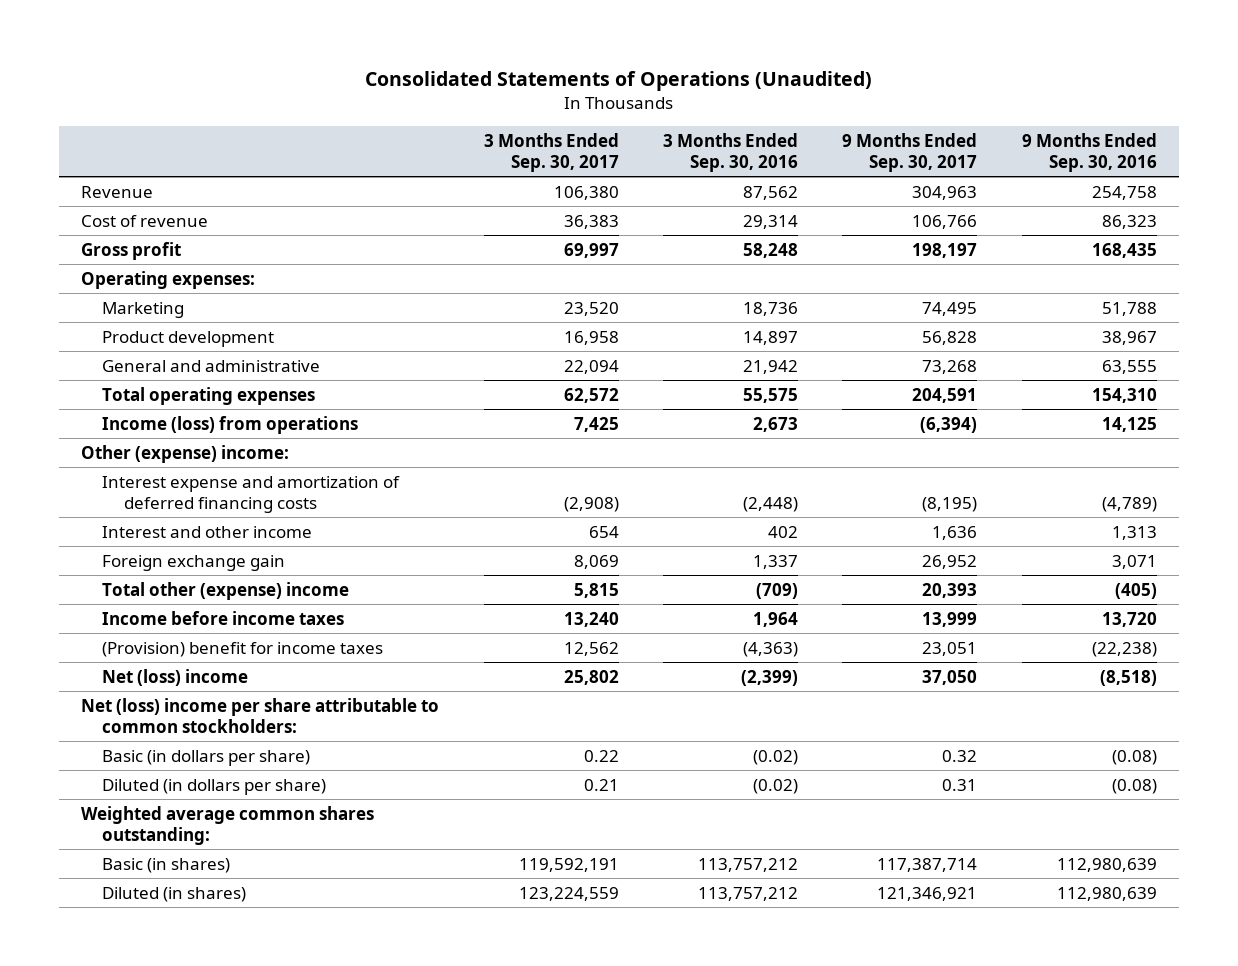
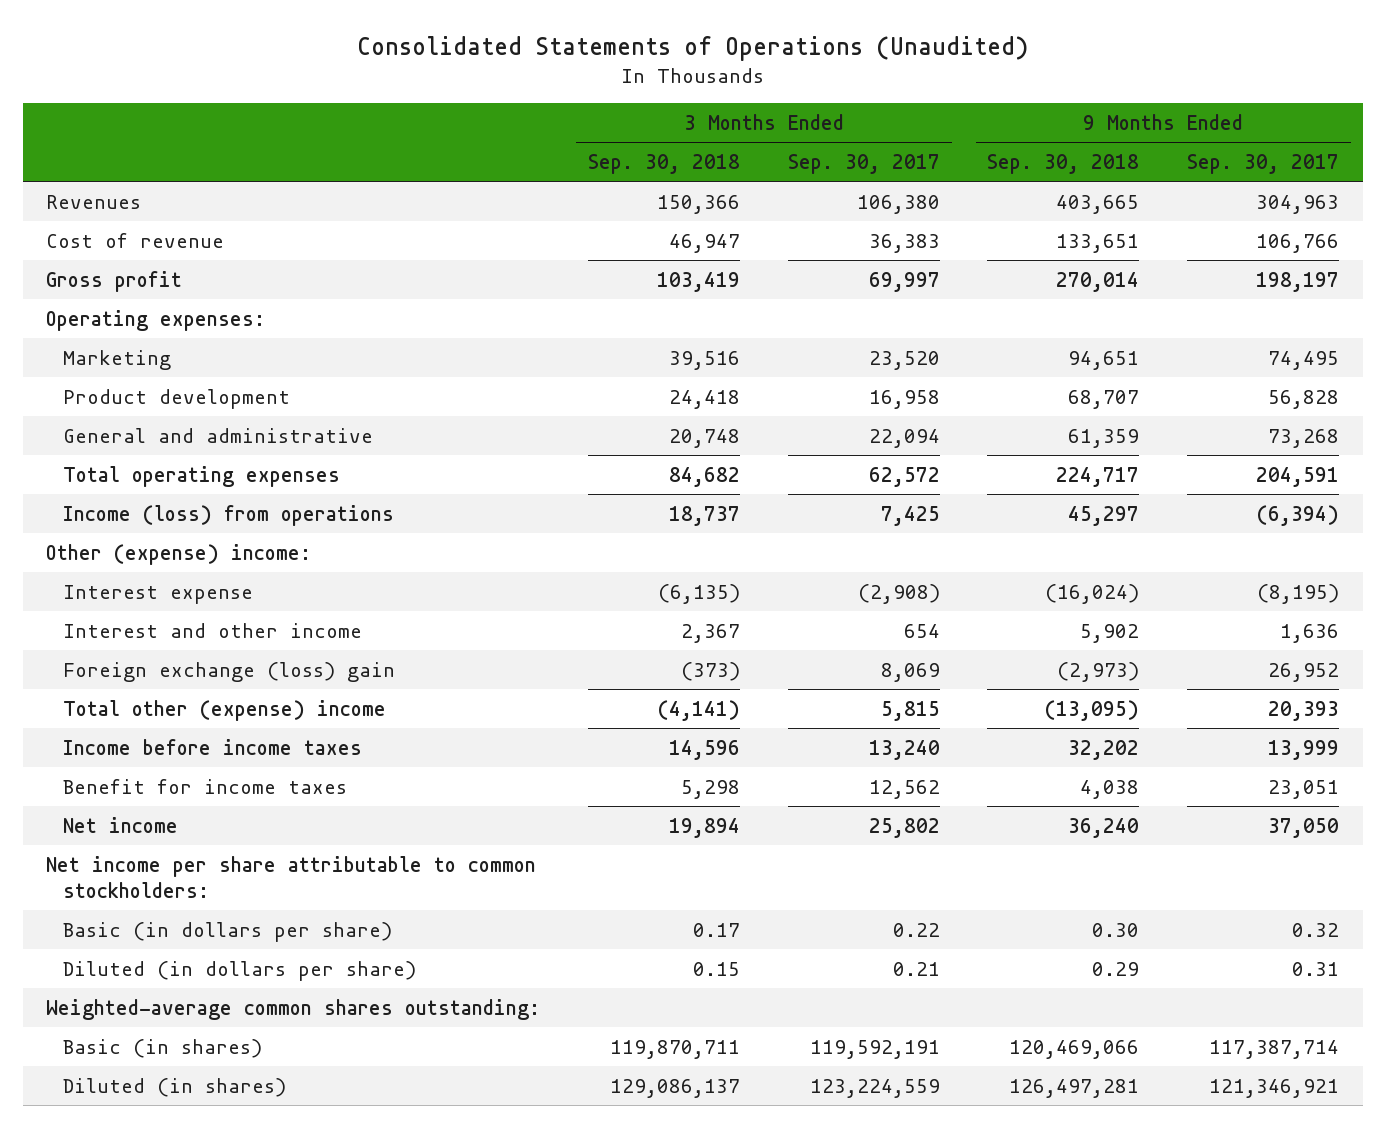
[663,132,799,172] 3 Months Ended Sep. 30, 2016 -> none
[1021,132,1157,172] 9 Months Ended Sep. 30, 2016 -> none
none -> [588,153,741,174] Sep. 30, 2018
none -> [987,153,1140,174] Sep. 30, 2018
[81,185,154,198] Revenue -> [46,194,142,209] Revenues
[102,475,401,513] Interest expense and amortization of deferred financing costs -> [62,584,253,604] Interest expense
[102,554,286,571] Foreign exchange gain -> [62,661,395,682] Foreign exchange (loss) gain
[102,641,384,657] (Provision) benefit for income taxes -> [62,778,347,794] Benefit for income taxes
[102,668,249,686] Net (loss) income -> [62,816,178,833] Net income
[81,697,440,733] Net (loss) income per share attributable to common stockholders: -> [46,855,537,899] Net income per share attributable to common stockholders:
[81,805,375,845] Weighted average common shares outstanding: -> [46,998,541,1020] Weighted-average common shares outstanding:

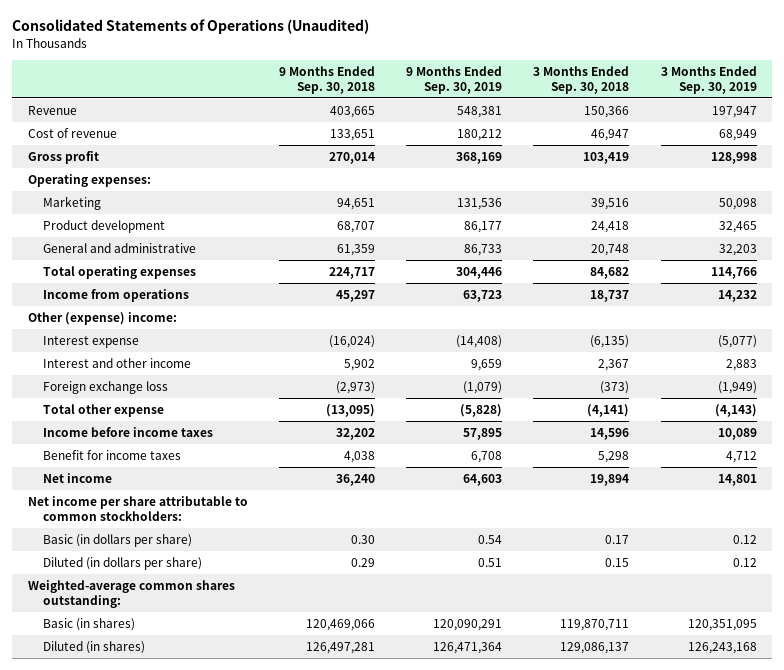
[787,153,940,174] Sep. 30, 2017 -> none
[1187,153,1340,174] Sep. 30, 2017 -> none
none -> [406,65,503,94] 9 Months Ended Sep. 30, 2019
none -> [660,65,757,94] 3 Months Ended Sep. 30, 2019
[46,194,142,209] Revenues -> [27,105,77,115] Revenue
[62,504,394,526] Income (loss) from operations -> [42,288,189,302] Income from operations
[62,661,395,682] Foreign exchange (loss) gain -> [42,380,168,394] Foreign exchange loss
[62,699,386,721] Total other (expense) income -> [42,403,164,417] Total other expense

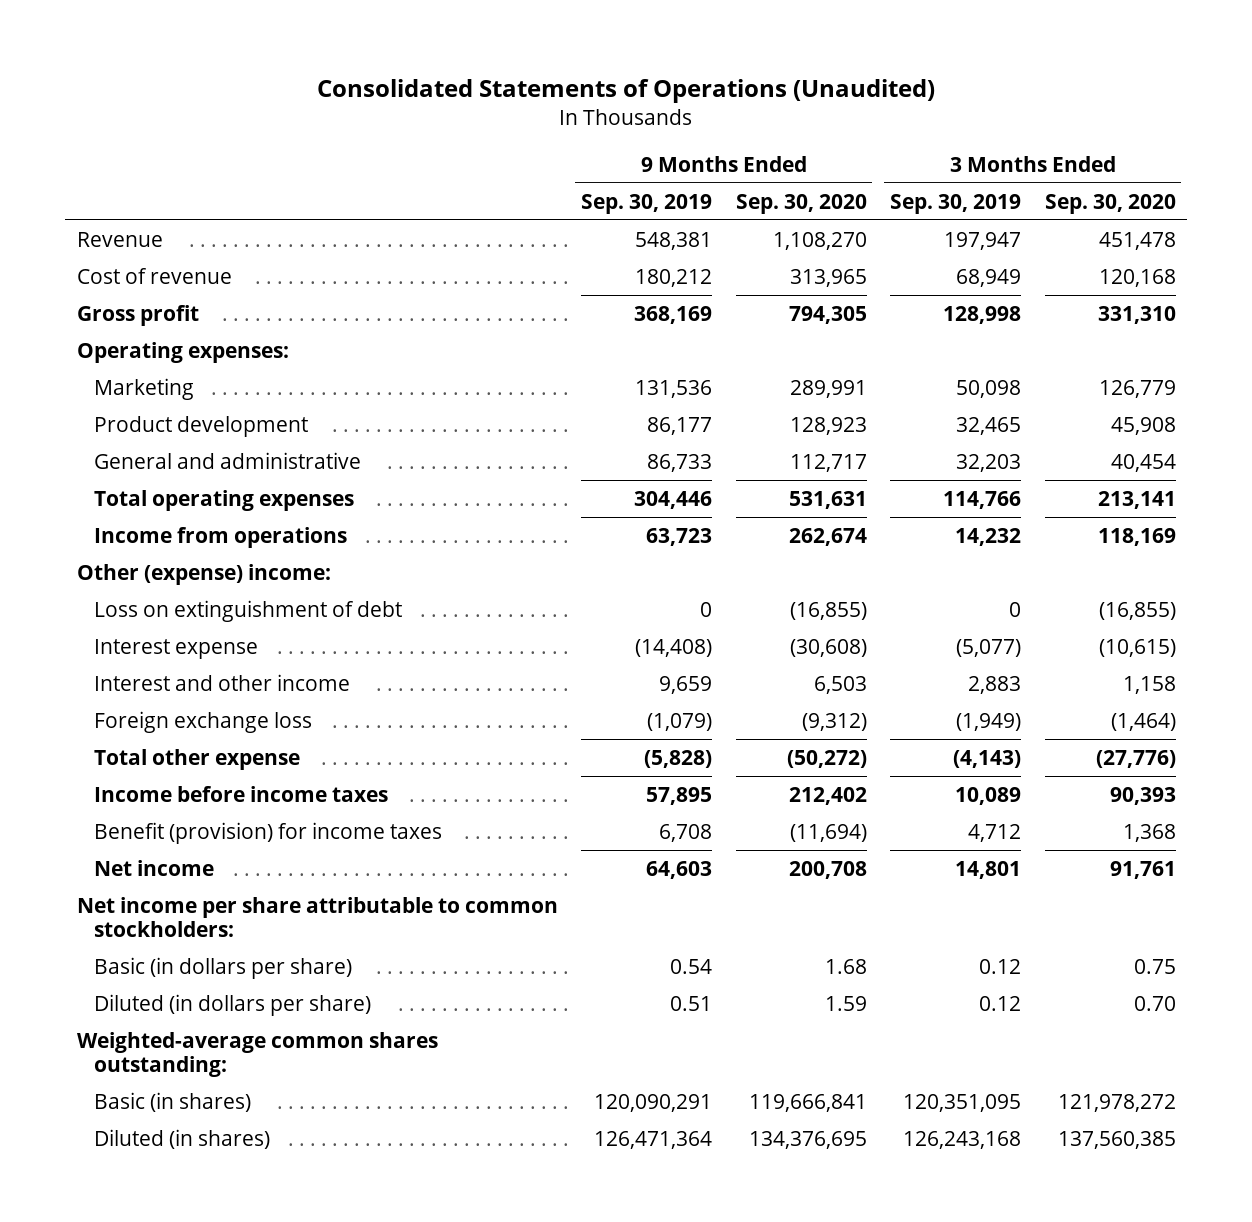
[278,65,375,94] 9 Months Ended Sep. 30, 2018 -> none
[533,65,630,94] 3 Months Ended Sep. 30, 2018 -> none
none -> [735,193,867,214] Sep. 30, 2020
none -> [1044,193,1176,214] Sep. 30, 2020
none -> [93,599,402,622] Loss on extinguishment of debt
[42,449,181,460] Benefit for income taxes -> [93,821,442,844] Benefit (provision) for income taxes

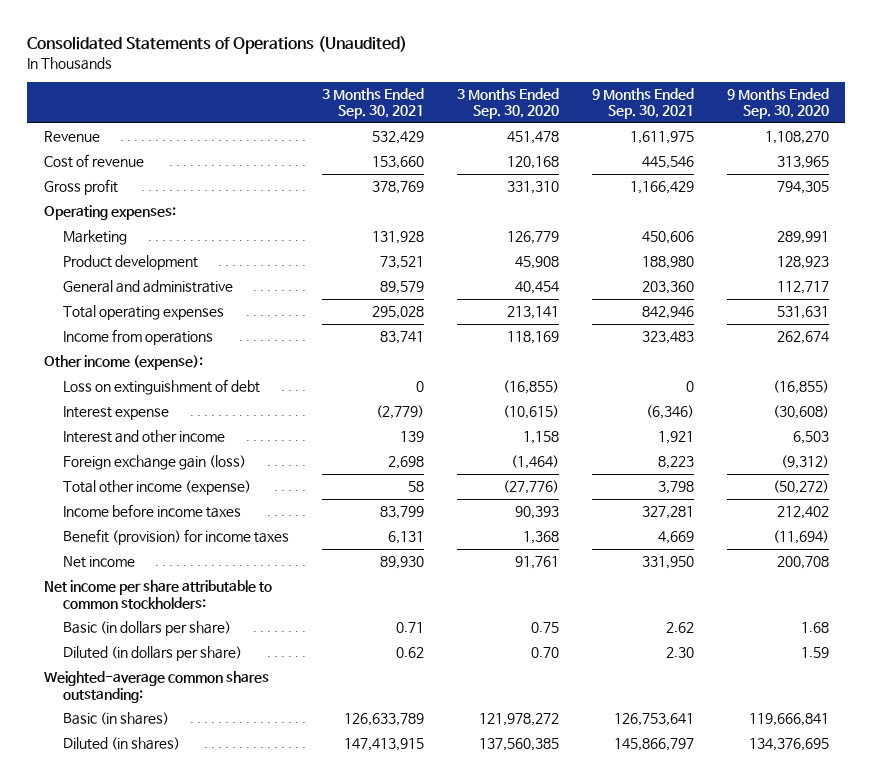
[581,193,713,214] Sep. 30, 2019 -> none
[890,193,1022,214] Sep. 30, 2019 -> none
none -> [322,88,425,120] 3 Months Ended Sep. 30, 2021
none -> [591,88,694,120] 9 Months Ended Sep. 30, 2021
[76,563,331,585] Other (expense) income: -> [43,355,203,371] Other income (expense):
[93,710,312,733] Foreign exchange loss -> [63,455,247,471] Foreign exchange gain (loss)
[93,748,300,770] Total other expense -> [63,480,252,496] Total other income (expense)

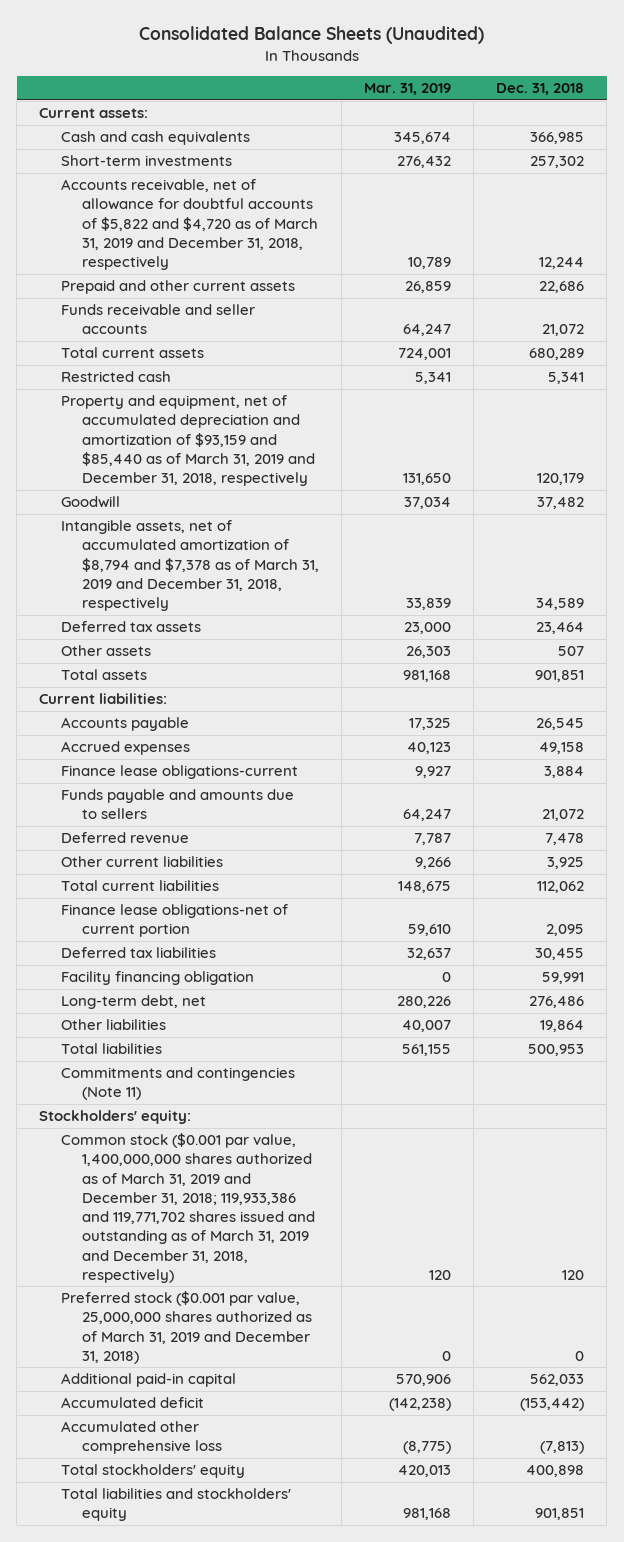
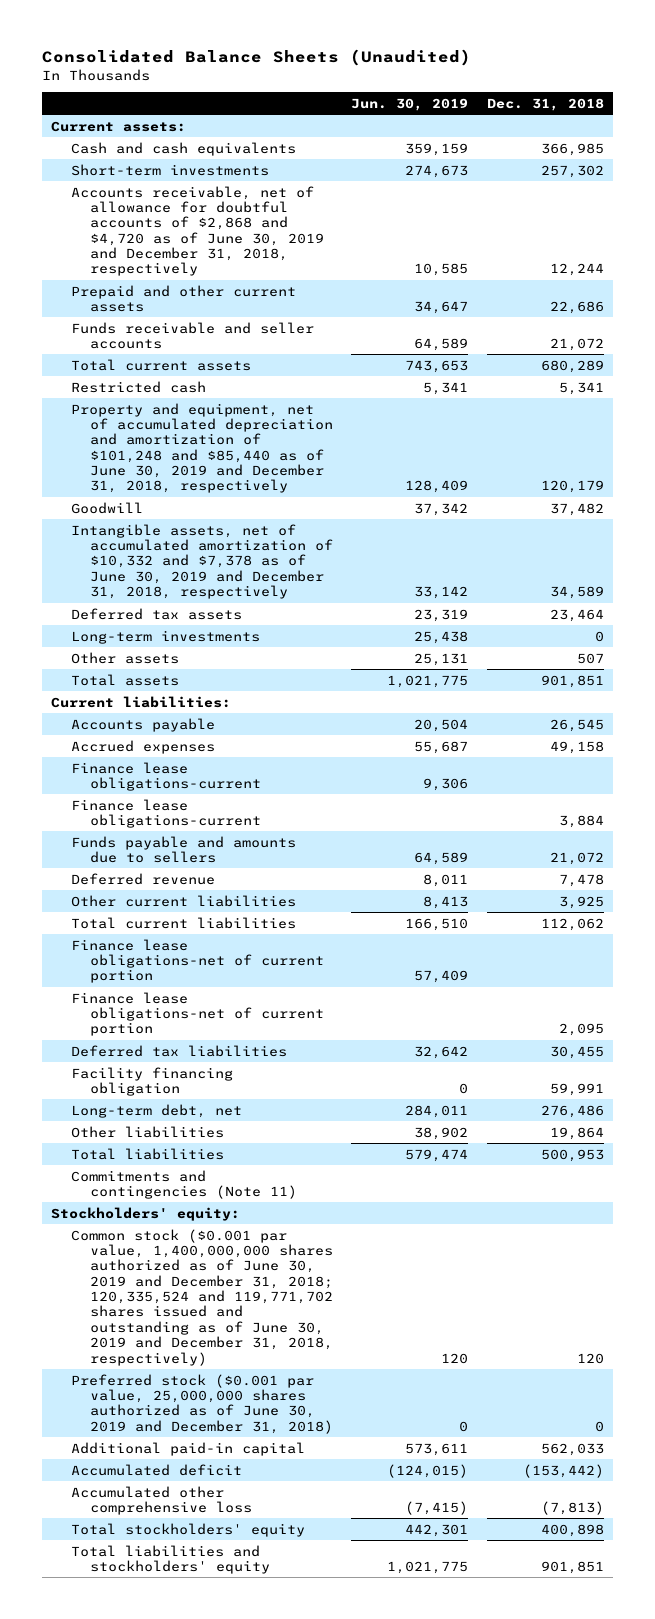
[364,83,452,96] Mar. 31, 2019 -> none
none -> [351,97,469,111] Jun. 30, 2019
[60,179,319,271] Accounts receivable, net of allowance for doubtful accounts of $5,822 and $4,720 as of March 31, 2019 and December 31, 2018, respectively -> [70,185,325,277] Accounts receivable, net of allowance for doubtful accounts of $2,868 and $4,720 as of June 30, 2019 and December 31, 2018, respectively
[60,395,316,487] Property and equipment, net of accumulated depreciation and amortization of $93,159 and $85,440 as of March 31, 2019 and December 31, 2018, respectively -> [70,402,334,494] Property and equipment, net of accumulated depreciation and amortization of $101,248 and $85,440 as of June 30, 2019 and December 31, 2018, respectively
[60,520,320,612] Intangible assets, net of accumulated amortization of $8,794 and $7,378 as of March 31, 2019 and December 31, 2018, respectively -> [70,523,334,600] Intangible assets, net of accumulated amortization of $10,332 and $7,378 as of June 30, 2019 and December 31, 2018, respectively
none -> [70,629,260,644] Long-term investments
none -> [70,761,262,791] Finance lease obligations-current
none -> [70,938,325,984] Finance lease obligations-net of current portion
[60,1133,316,1283] Common stock ($0.001 par value, 1,400,000,000 shares authorized as of March 31, 2019 and December 31, 2018; 119,933,386 and 119,771,702 shares issued and outstanding as of March 31, 2019 and December 31, 2018, respectively) -> [70,1228,334,1366] Common stock ($0.001 par value, 1,400,000,000 shares authorized as of June 30, 2019 and December 31, 2018; 120,335,524 and 119,771,702 shares issued and outstanding as of June 30, 2019 and December 31, 2018, respectively)
[60,1291,313,1364] Preferred stock ($0.001 par value, 25,000,000 shares authorized as of March 31, 2019 and December 31, 2018) -> [70,1373,334,1434] Preferred stock ($0.001 par value, 25,000,000 shares authorized as of June 30, 2019 and December 31, 2018)

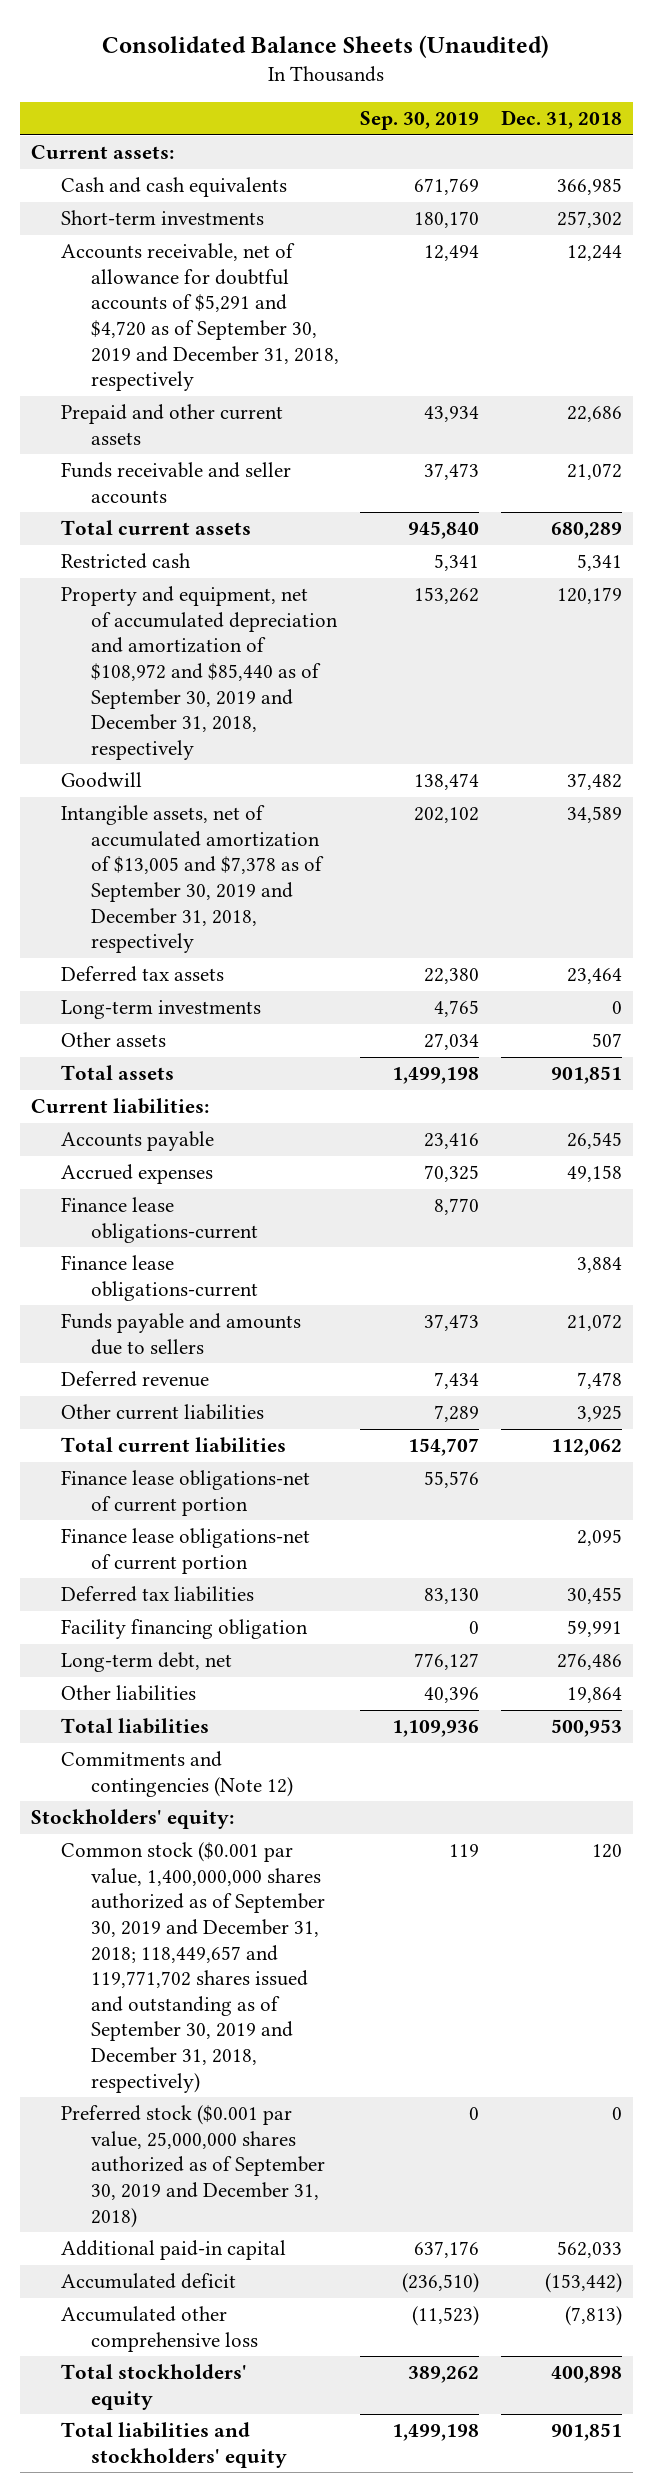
[351,97,469,111] Jun. 30, 2019 -> none
none -> [360,111,480,131] Sep. 30, 2019
[70,185,325,277] Accounts receivable, net of allowance for doubtful accounts of $2,868 and $4,720 as of June 30, 2019 and December 31, 2018, respectively -> [60,243,339,392] Accounts receivable, net of allowance for doubtful accounts of $5,291 and $4,720 as of September 30, 2019 and December 31, 2018, respectively
[70,402,334,494] Property and equipment, net of accumulated depreciation and amortization of $101,248 and $85,440 as of June 30, 2019 and December 31, 2018, respectively -> [60,586,338,760] Property and equipment, net of accumulated depreciation and amortization of $108,972 and $85,440 as of September 30, 2019 and December 31, 2018, respectively
[70,523,334,600] Intangible assets, net of accumulated amortization of $10,332 and $7,378 as of June 30, 2019 and December 31, 2018, respectively -> [60,805,324,954] Intangible assets, net of accumulated amortization of $13,005 and $7,378 as of September 30, 2019 and December 31, 2018, respectively
[70,1169,298,1199] Commitments and contingencies (Note 11) -> [60,1751,293,1797] Commitments and contingencies (Note 12)
[70,1228,334,1366] Common stock ($0.001 par value, 1,400,000,000 shares authorized as of June 30, 2019 and December 31, 2018; 120,335,524 and 119,771,702 shares issued and outstanding as of June 30, 2019 and December 31, 2018, respectively) -> [60,1842,325,2093] Common stock ($0.001 par value, 1,400,000,000 shares authorized as of September 30, 2019 and December 31, 2018; 118,449,657 and 119,771,702 shares issued and outstanding as of September 30, 2019 and December 31, 2018, respectively)
[70,1373,334,1434] Preferred stock ($0.001 par value, 25,000,000 shares authorized as of June 30, 2019 and December 31, 2018) -> [60,2105,325,2228] Preferred stock ($0.001 par value, 25,000,000 shares authorized as of September 30, 2019 and December 31, 2018)

